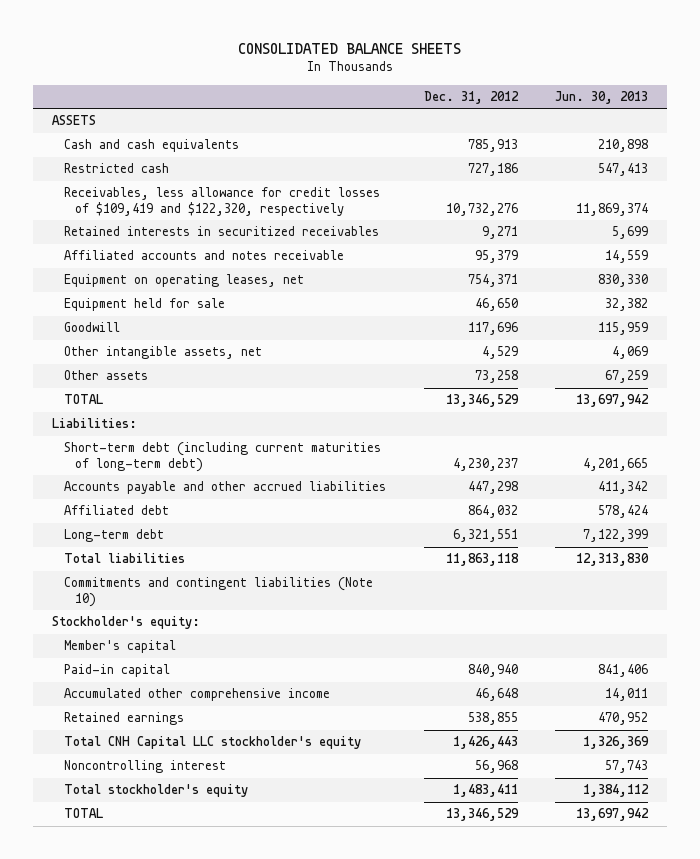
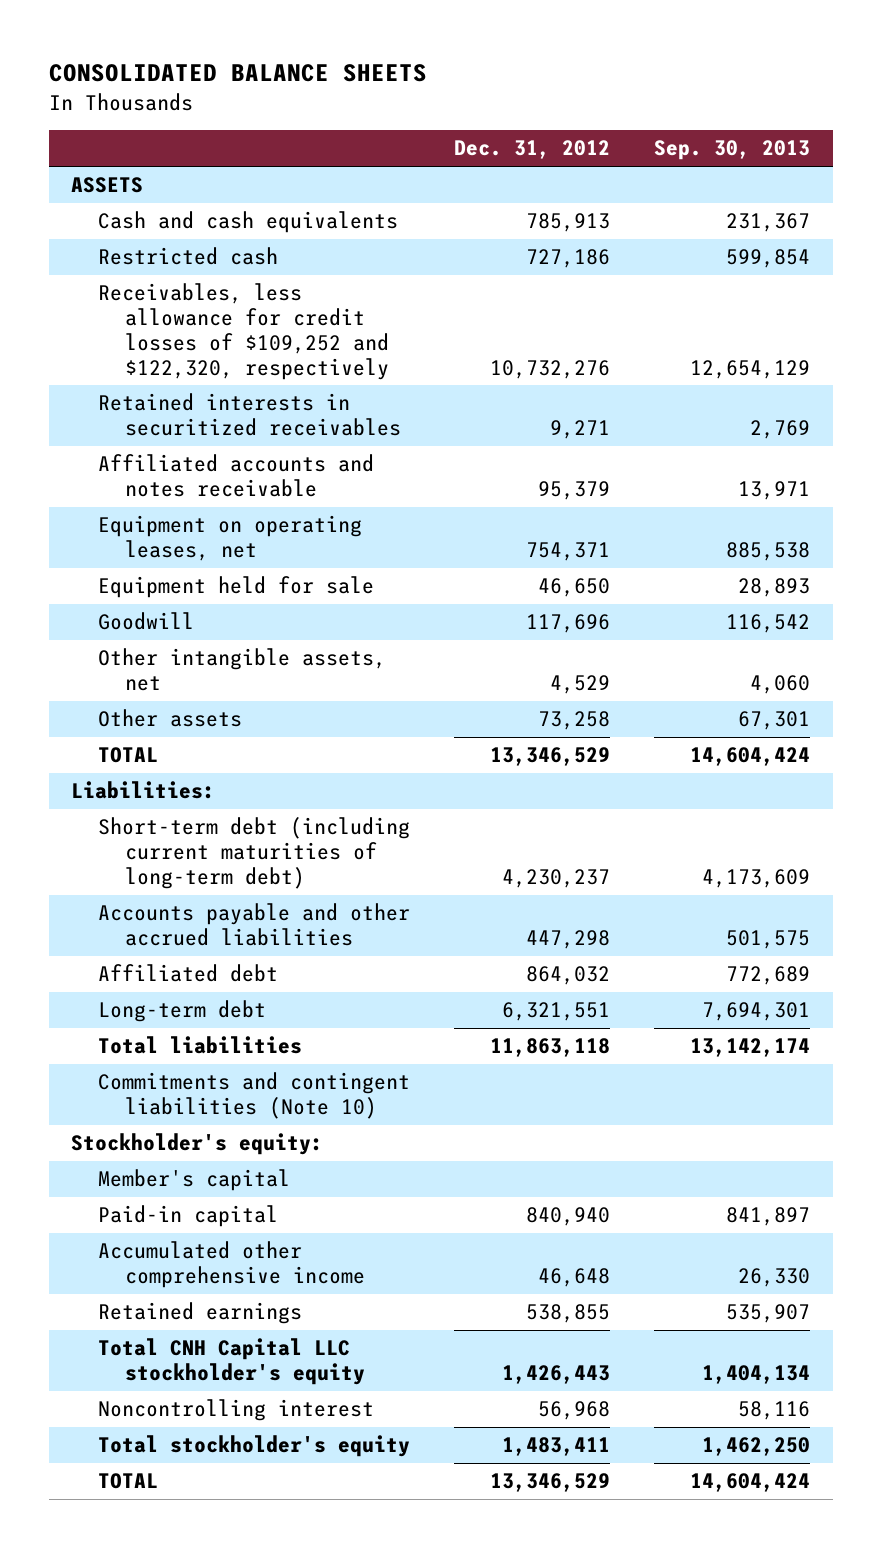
[555,90,649,104] Jun. 30, 2013 -> none
none -> [654,140,811,161] Sep. 30, 2013
[63,187,380,216] Receivables, less allowance for credit losses of $109,419 and $122,320, respectively -> [97,283,389,380] Receivables, less allowance for credit losses of $109,252 and $122,320, respectively

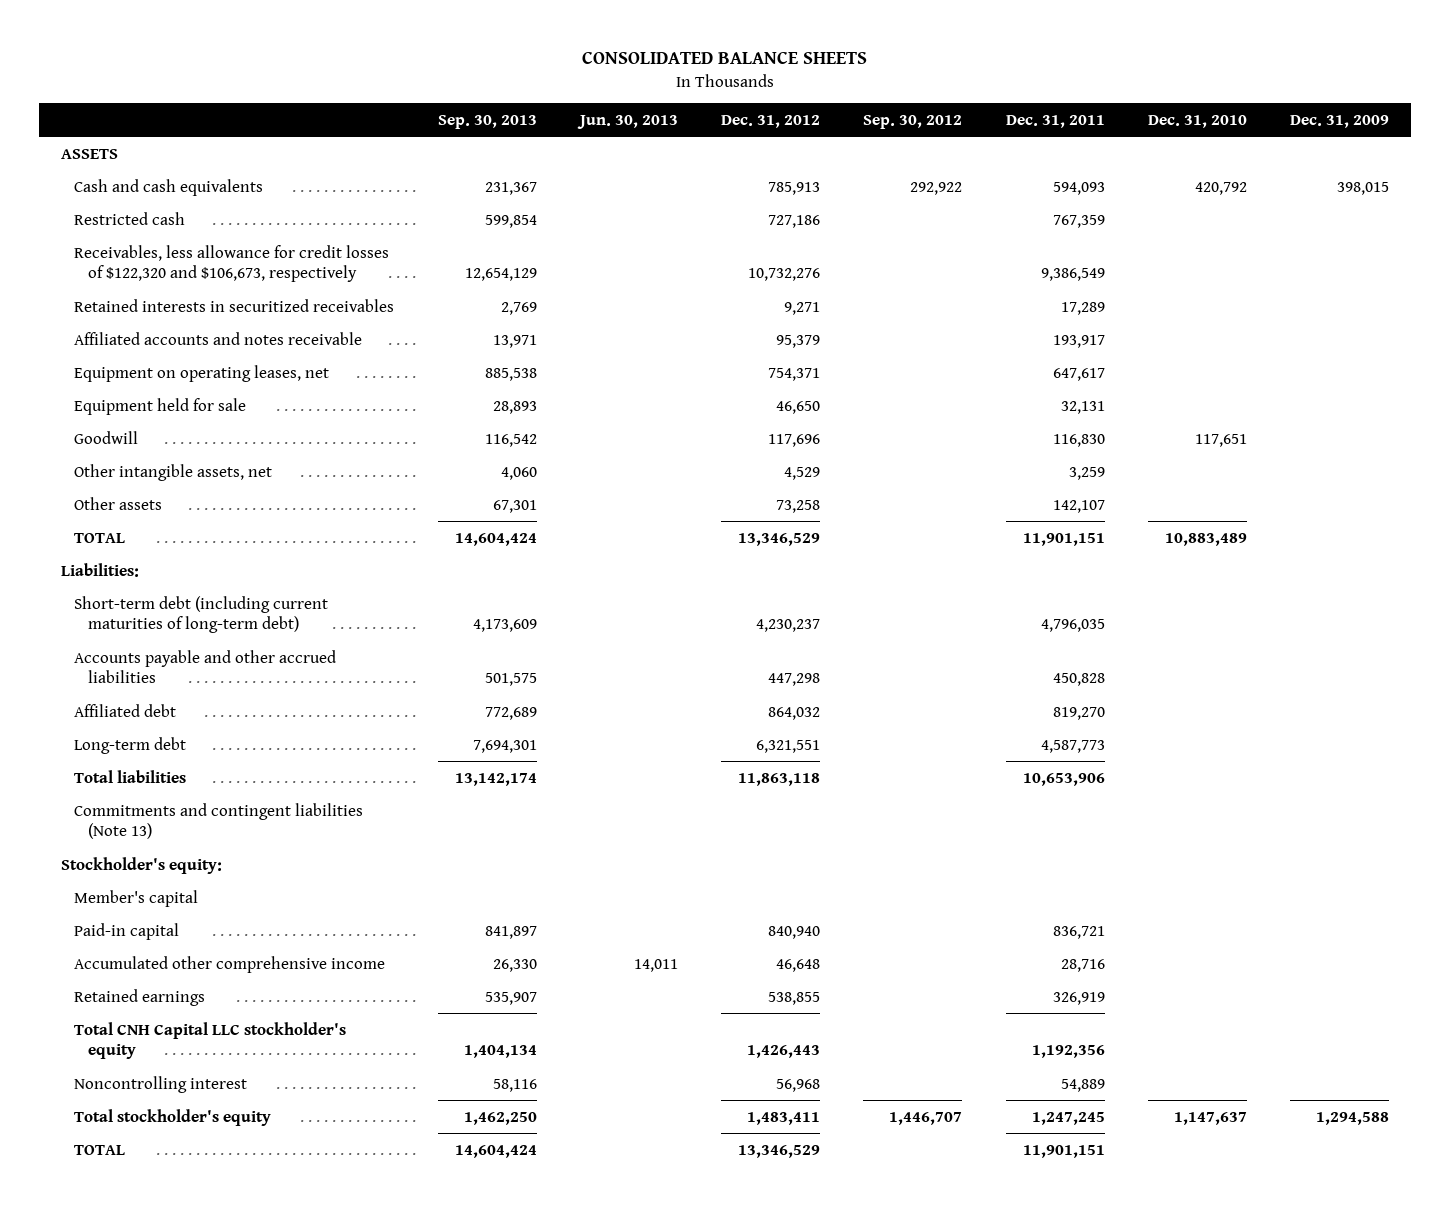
none -> [576,114,678,129] Jun. 30, 2013
none -> [863,114,963,129] Sep. 30, 2012
none -> [1005,114,1105,128] Dec. 31, 2011
none -> [1147,114,1247,128] Dec. 31, 2010
none -> [1290,114,1390,128] Dec. 31, 2009
[97,283,389,380] Receivables, less allowance for credit losses of $109,252 and $122,320, respectively -> [74,244,390,283] Receivables, less allowance for credit losses of $122,320 and $106,673, respectively
[97,1072,410,1120] Commitments and contingent liabilities (Note 10) -> [74,802,364,840] Commitments and contingent liabilities (Note 13)

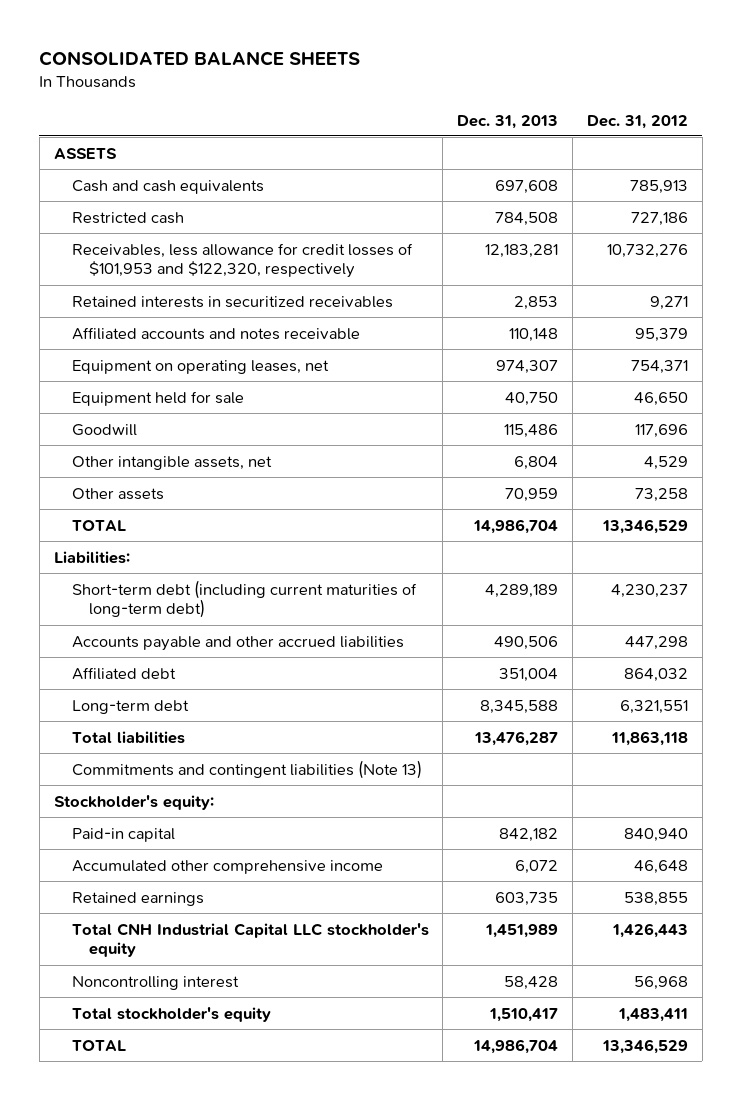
[437,114,537,129] Sep. 30, 2013 -> none
[576,114,678,129] Jun. 30, 2013 -> none
[863,114,963,129] Sep. 30, 2012 -> none
[1005,114,1105,128] Dec. 31, 2011 -> none
[1147,114,1247,128] Dec. 31, 2010 -> none
[1290,114,1390,128] Dec. 31, 2009 -> none
none -> [457,114,559,129] Dec. 31, 2013
[74,244,390,283] Receivables, less allowance for credit losses of $122,320 and $106,673, respectively -> [71,242,413,279] Receivables, less allowance for credit losses of $101,953 and $122,320, respectively
[74,889,199,907] Member's capital -> none
[74,1021,347,1060] Total CNH Capital LLC stockholder's equity -> [71,922,429,958] Total CNH Industrial Capital LLC stockholder's equity

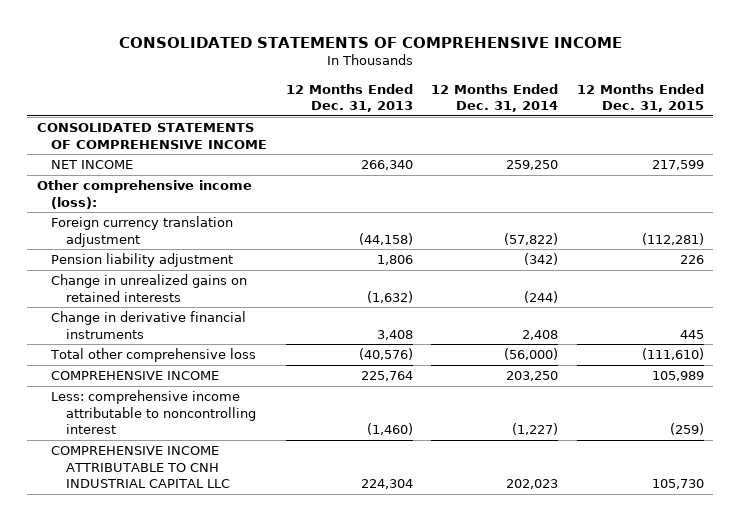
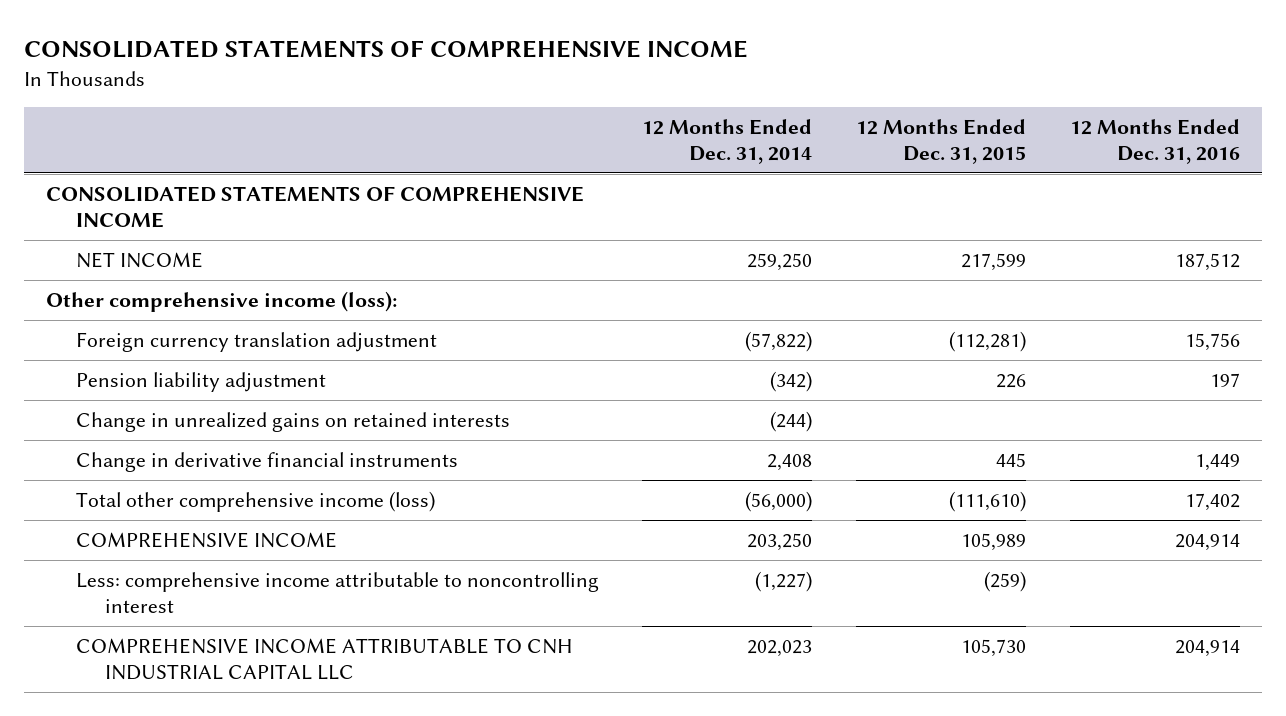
[285,83,413,113] 12 Months Ended Dec. 31, 2013 -> none
none -> [1070,119,1241,164] 12 Months Ended Dec. 31, 2016
[50,348,257,363] Total other comprehensive loss -> [75,491,435,513] Total other comprehensive income (loss)

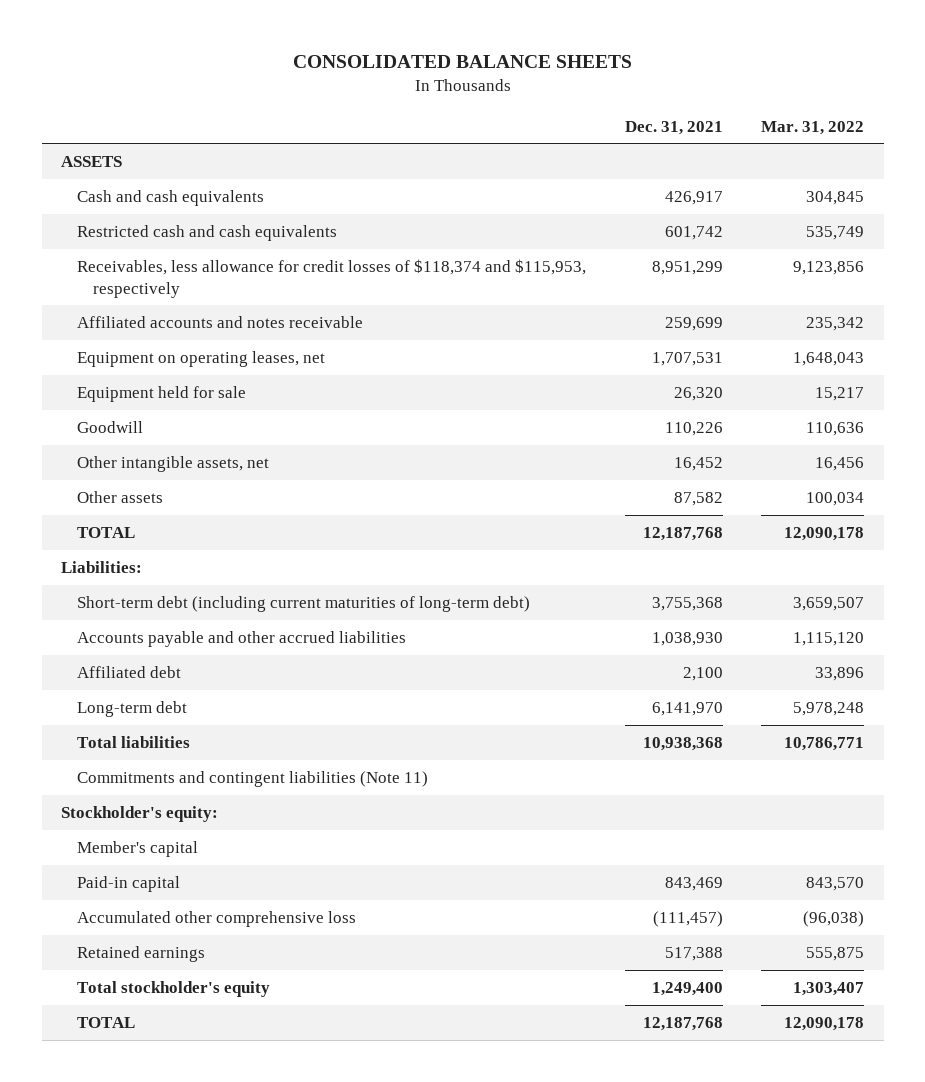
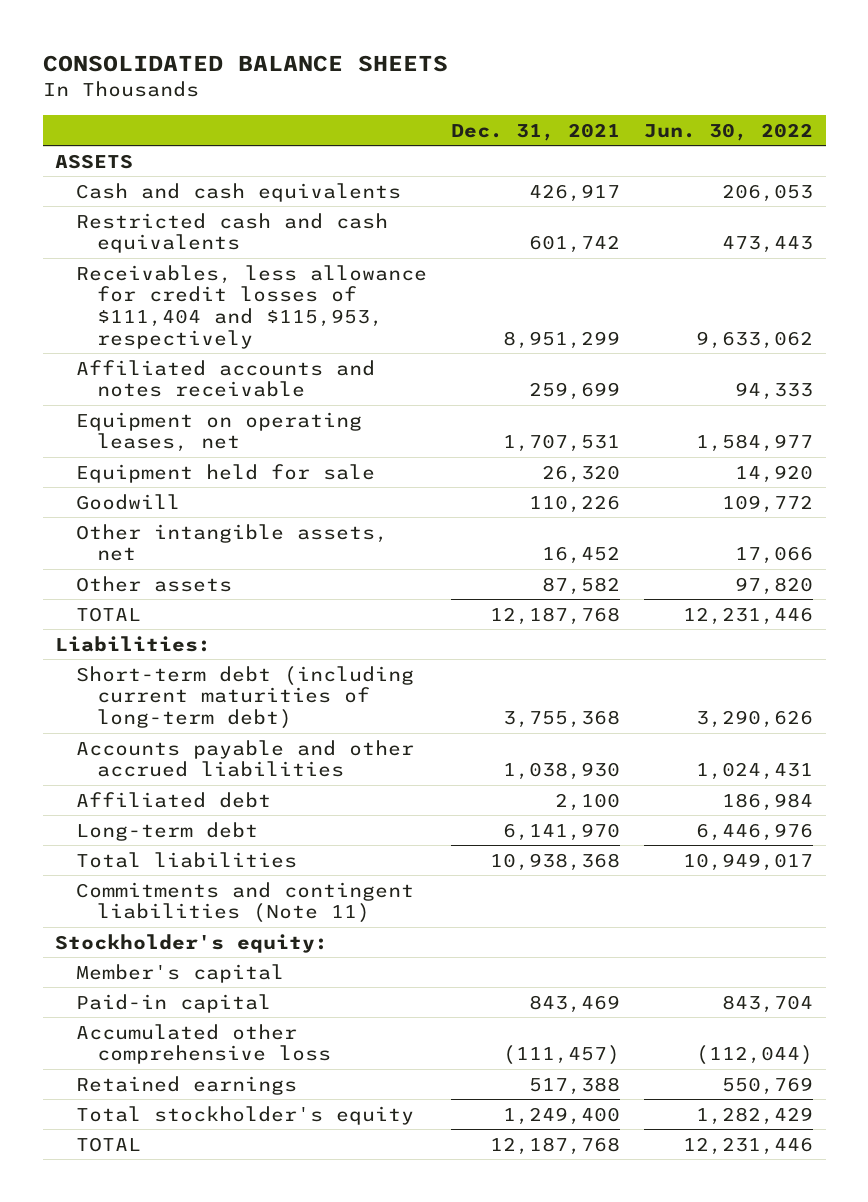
[761,120,865,135] Mar. 31, 2022 -> none
none -> [644,122,814,141] Jun. 30, 2022
[77,258,587,298] Receivables, less allowance for credit losses of $118,374 and $115,953, respectively -> [75,264,427,349] Receivables, less allowance for credit losses of $111,404 and $115,953, respectively

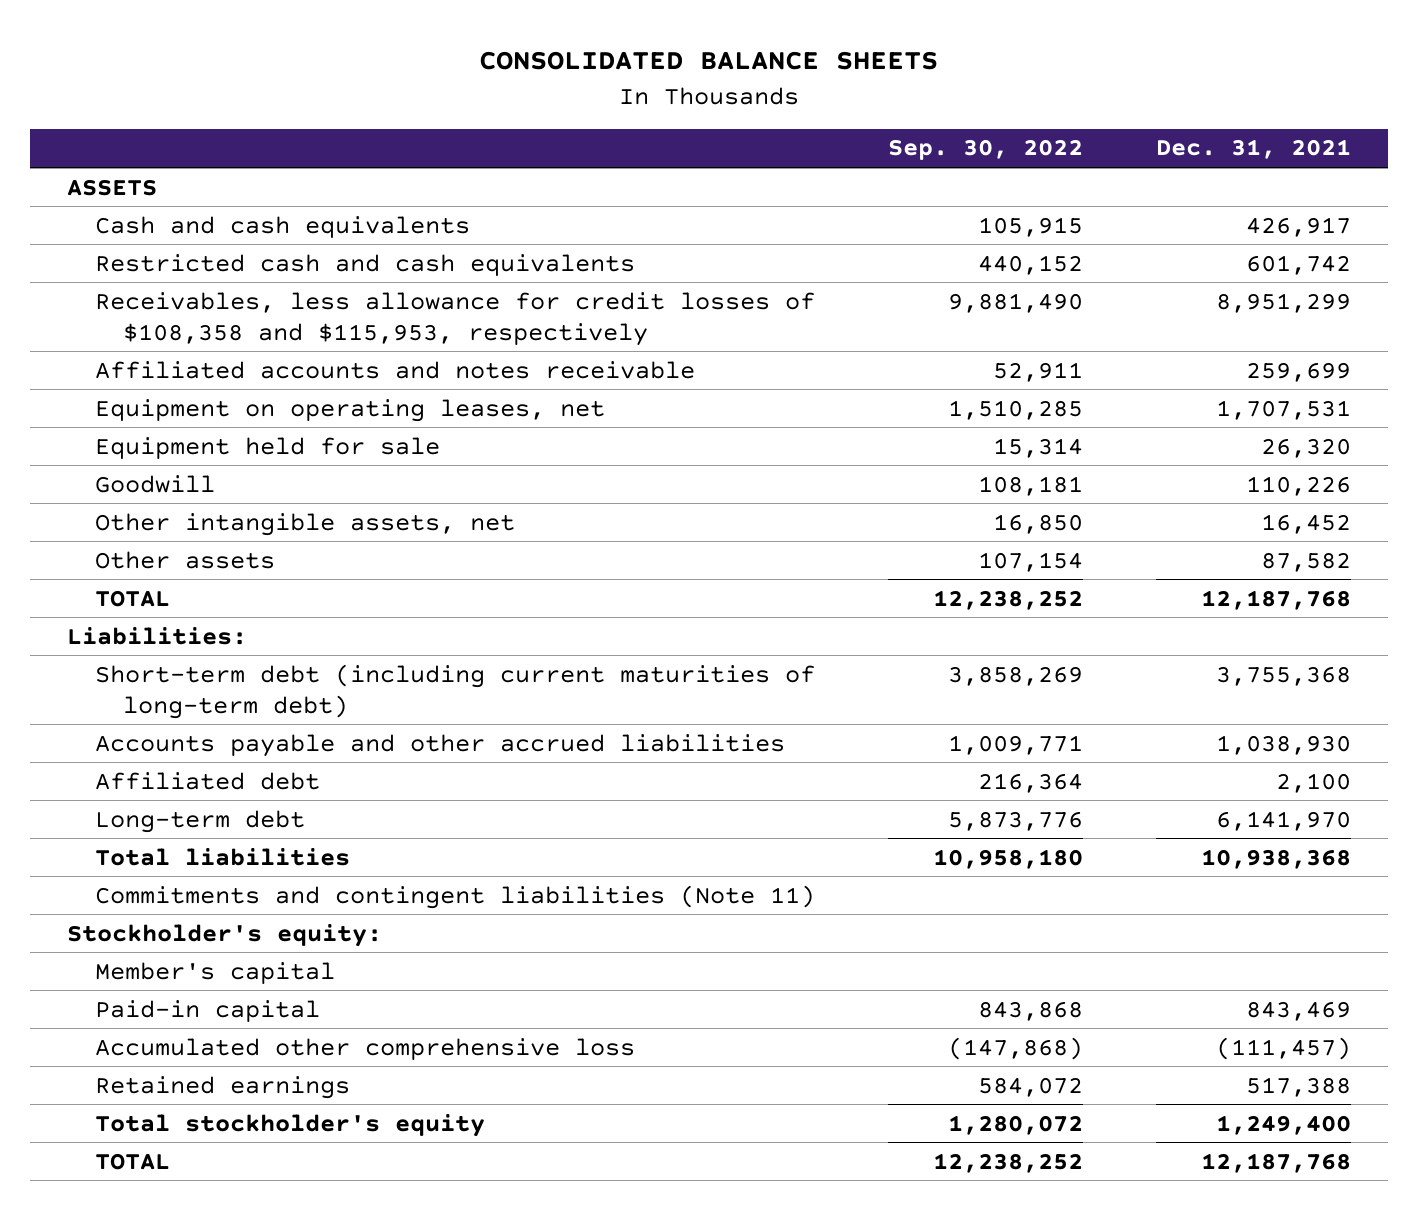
[644,122,814,141] Jun. 30, 2022 -> none
none -> [888,139,1084,161] Sep. 30, 2022
[75,264,427,349] Receivables, less allowance for credit losses of $111,404 and $115,953, respectively -> [94,291,815,346] Receivables, less allowance for credit losses of $108,358 and $115,953, respectively

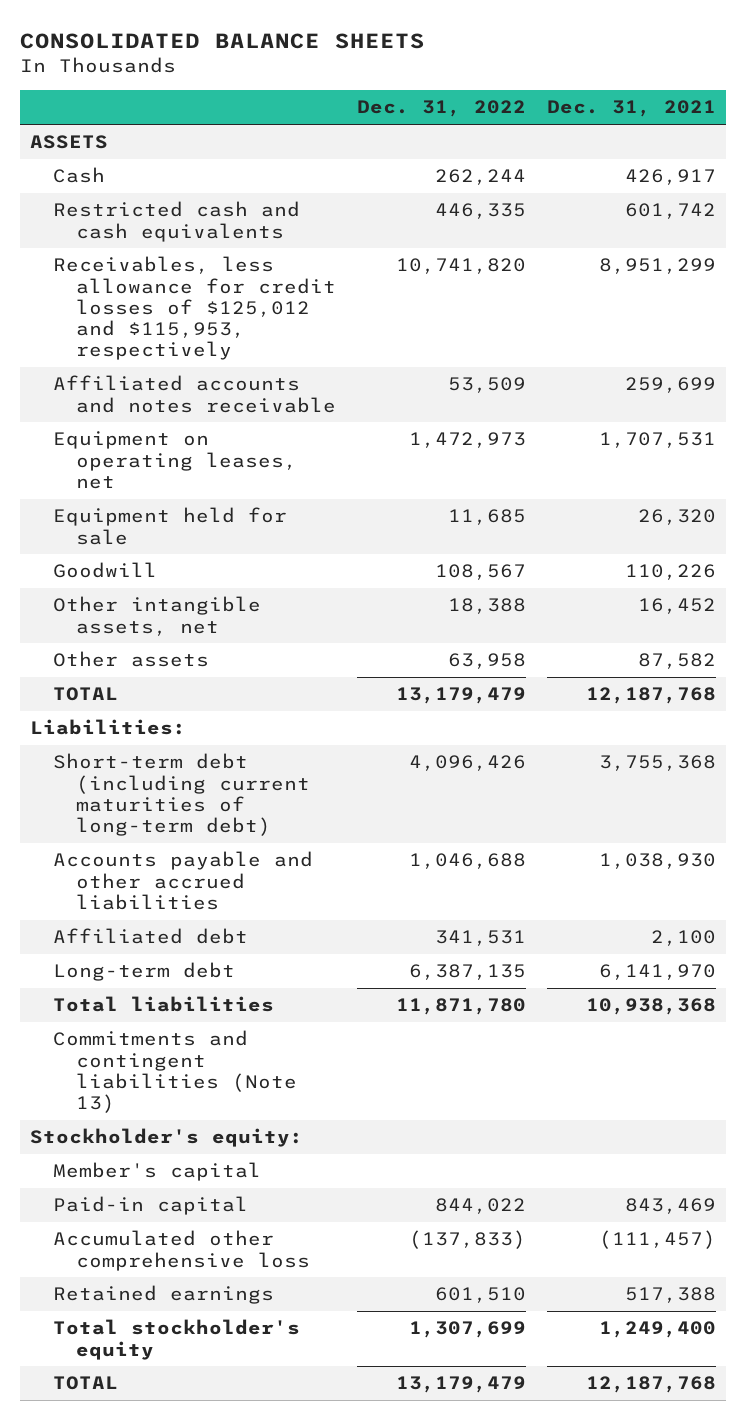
[888,139,1084,161] Sep. 30, 2022 -> none
none -> [356,100,526,118] Dec. 31, 2022
[94,215,470,238] Cash and cash equivalents -> [53,167,106,184] Cash
[94,291,815,346] Receivables, less allowance for credit losses of $108,358 and $115,953, respectively -> [53,256,337,361] Receivables, less allowance for credit losses of $125,012 and $115,953, respectively
[94,884,815,909] Commitments and contingent liabilities (Note 11) -> [53,1030,298,1113] Commitments and contingent liabilities (Note 13)

